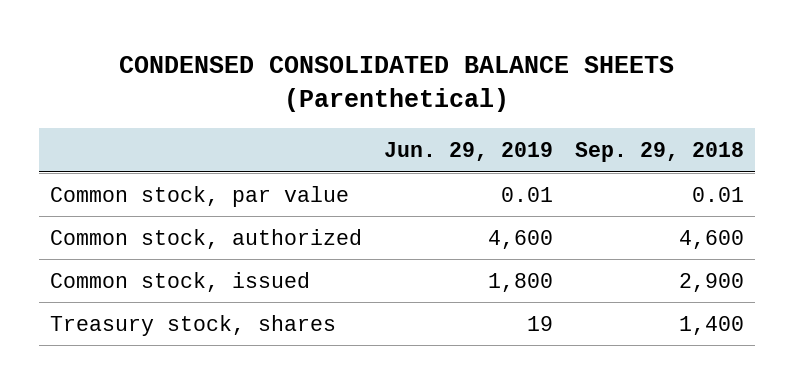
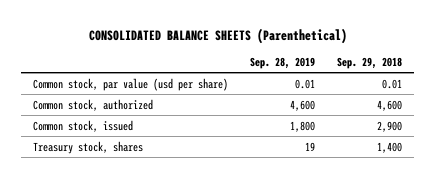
[118,56,674,112] CONDENSED CONSOLIDATED BALANCE SHEETS (Parenthetical) -> [88,27,347,44] CONSOLIDATED BALANCE SHEETS (Parenthetical)
[383,142,553,162] Jun. 29, 2019 -> none
none -> [250,56,316,69] Sep. 28, 2019
[50,185,350,207] Common stock, par value -> [32,77,228,91] Common stock, par value (usd per share)

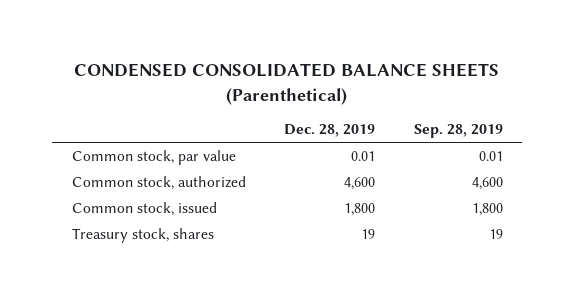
[88,27,347,44] CONSOLIDATED BALANCE SHEETS (Parenthetical) -> [74,63,500,105] CONDENSED CONSOLIDATED BALANCE SHEETS (Parenthetical)
[337,56,403,69] Sep. 29, 2018 -> none
none -> [284,124,376,138] Dec. 28, 2019
[32,77,228,91] Common stock, par value (usd per share) -> [71,150,236,166] Common stock, par value

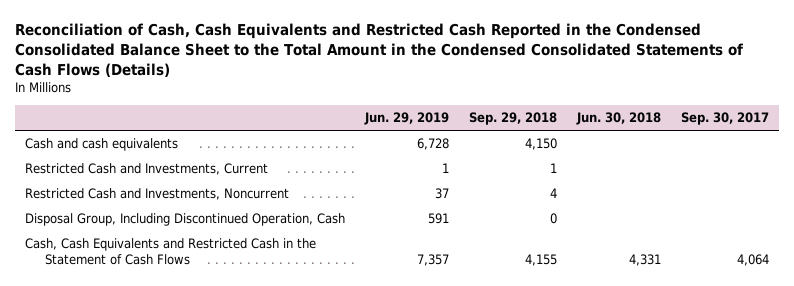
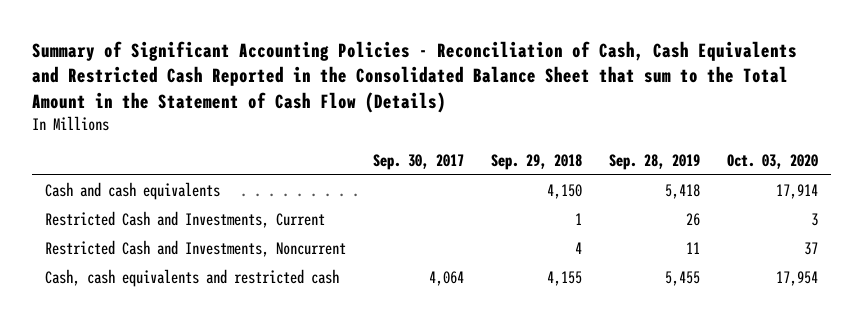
[14,22,743,77] Reconciliation of Cash, Cash Equivalents and Restricted Cash Reported in the Condensed Consolidated Balance Sheet to the Total Amount in the Condensed Consolidated Statements of Cash Flows (Details) -> [31,40,797,113] Summary of Significant Accounting Policies - Reconciliation of Cash, Cash Equivalents and Restricted Cash Reported in the Consolidated Balance Sheet that sum to the Total Amount in the Statement of Cash Flow (Details)
[363,112,449,126] Jun. 29, 2019 -> none
[576,112,662,126] Jun. 30, 2018 -> none
none -> [608,154,700,171] Sep. 28, 2019
none -> [726,154,818,170] Oct. 03, 2020
[24,213,345,227] Disposal Group, Including Discontinued Operation, Cash -> none
[24,238,316,265] Cash, Cash Equivalents and Restricted Cash in the Statement of Cash Flows -> [45,269,340,288] Cash, cash equivalents and restricted cash

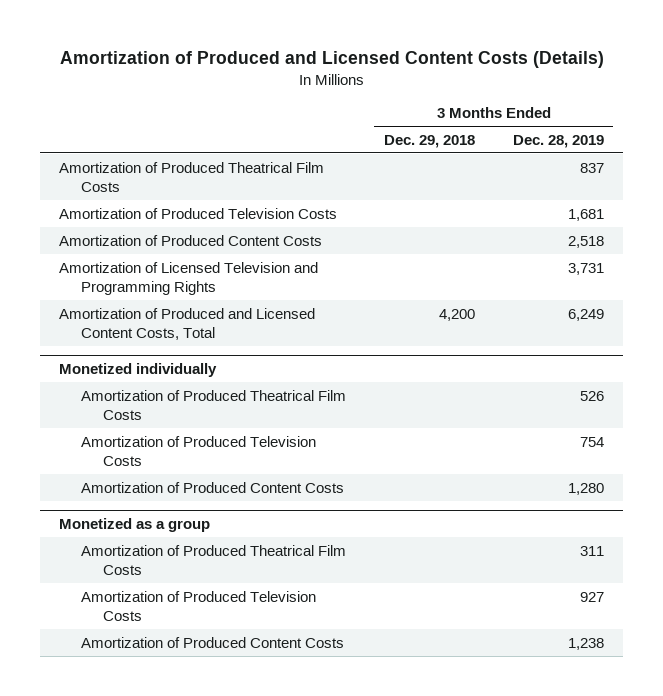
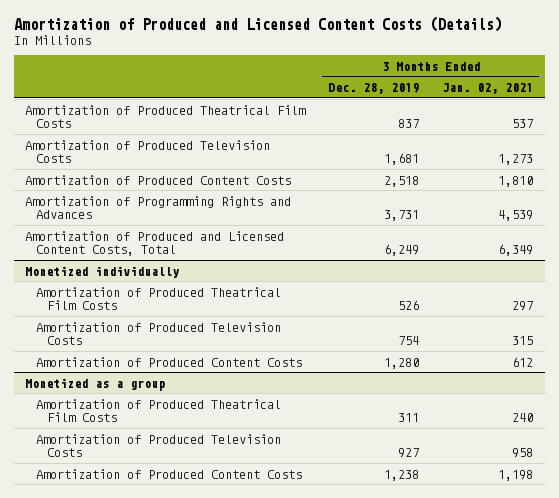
[383,134,475,148] Dec. 29, 2018 -> none
none -> [442,83,534,95] Jan. 02, 2021
[59,261,319,295] Amortization of Licensed Television and Programming Rights -> [25,195,292,220] Amortization of Programming Rights and Advances

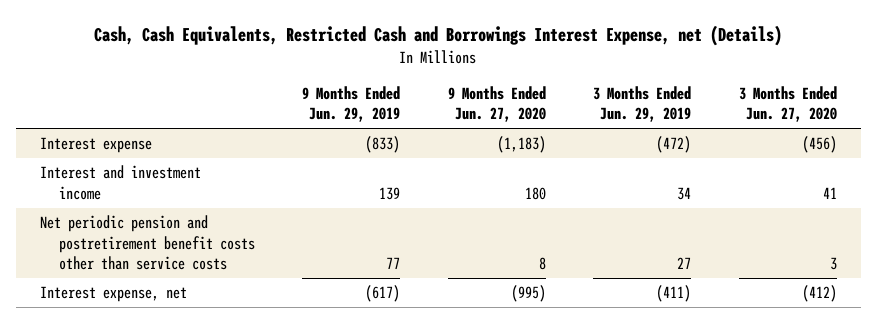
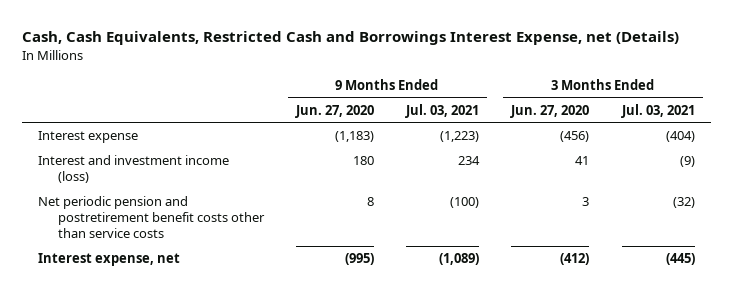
[302,85,401,123] 9 Months Ended Jun. 29, 2019 -> none
[593,85,692,123] 3 Months Ended Jun. 29, 2019 -> none
none -> [405,103,480,118] Jul. 03, 2021
none -> [620,103,695,118] Jul. 03, 2021
[39,165,201,200] Interest and investment income -> [38,155,230,183] Interest and investment income (loss)

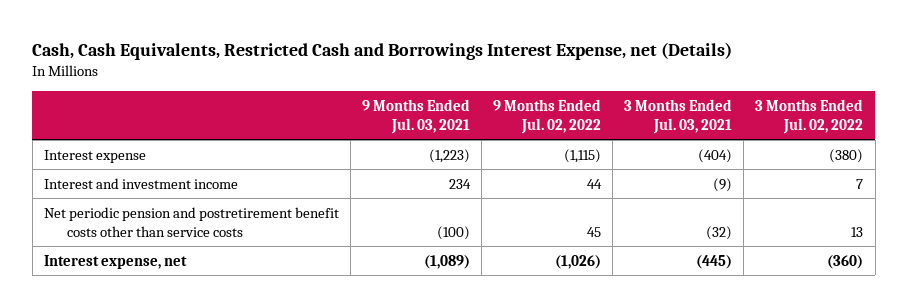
[294,104,374,118] Jun. 27, 2020 -> none
[510,104,590,118] Jun. 27, 2020 -> none
none -> [493,98,602,135] 9 Months Ended Jul. 02, 2022
none -> [755,98,864,135] 3 Months Ended Jul. 02, 2022
[38,155,230,183] Interest and investment income (loss) -> [43,177,238,189] Interest and investment income

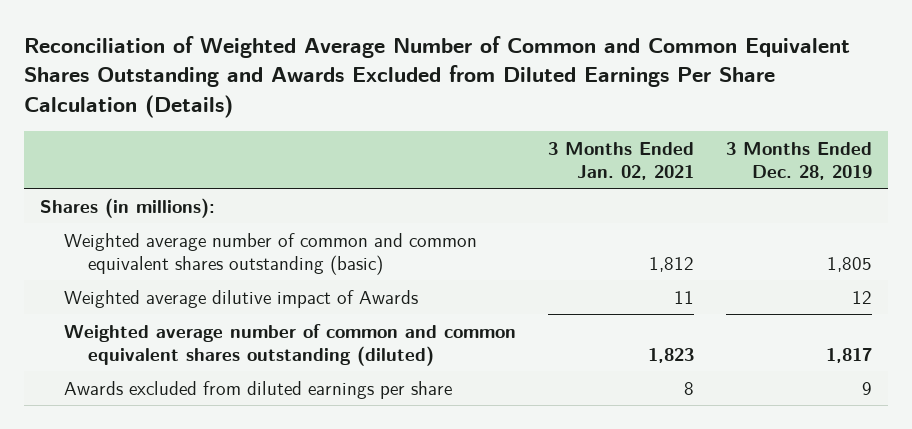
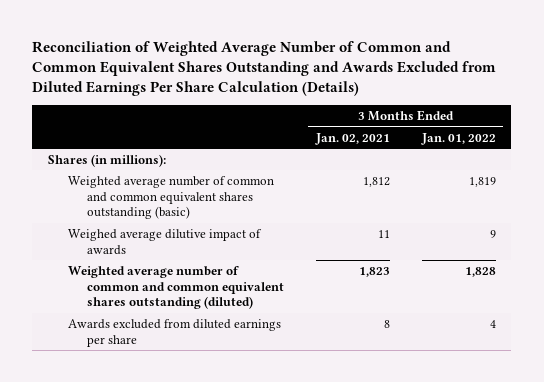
[725,141,872,180] 3 Months Ended Dec. 28, 2019 -> none
none -> [420,132,496,145] Jan. 01, 2022
[63,289,418,308] Weighted average dilutive impact of Awards -> [67,228,262,255] Weighed average dilutive impact of awards

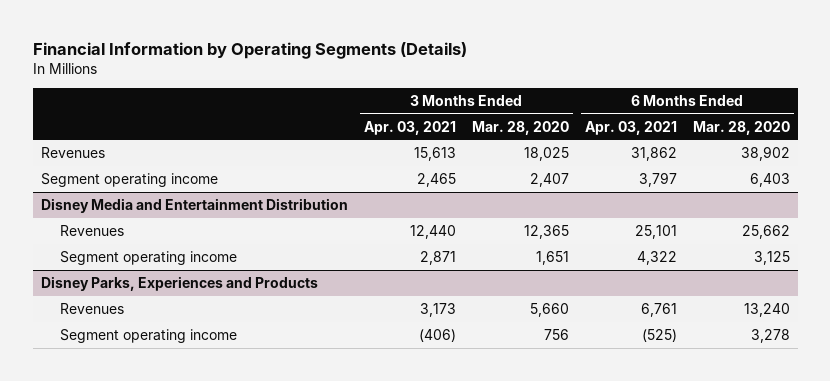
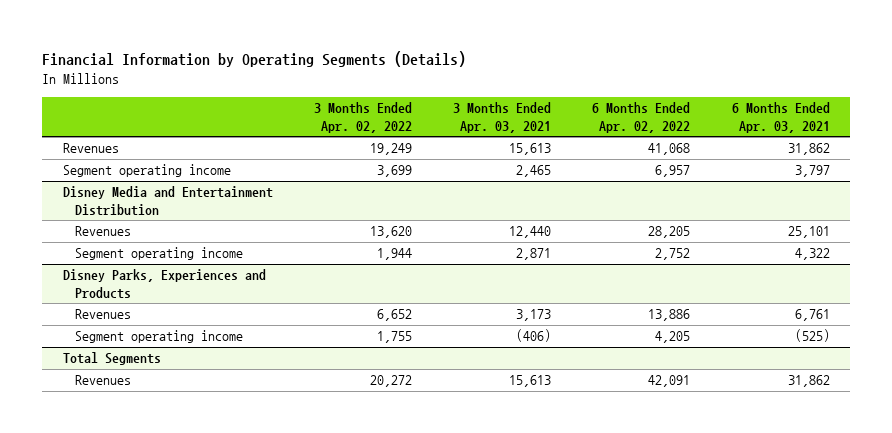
[471,120,569,135] Mar. 28, 2020 -> none
[692,120,790,135] Mar. 28, 2020 -> none
none -> [313,102,412,133] 3 Months Ended Apr. 02, 2022
none -> [592,102,691,133] 6 Months Ended Apr. 02, 2022
none -> [62,352,161,366] Total Segments
none -> [74,375,131,386] Revenues

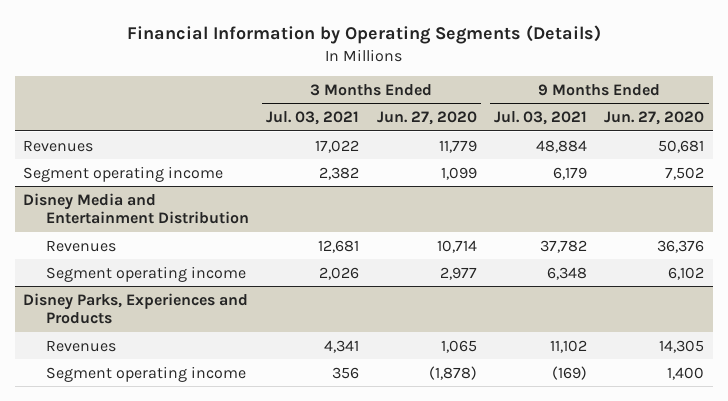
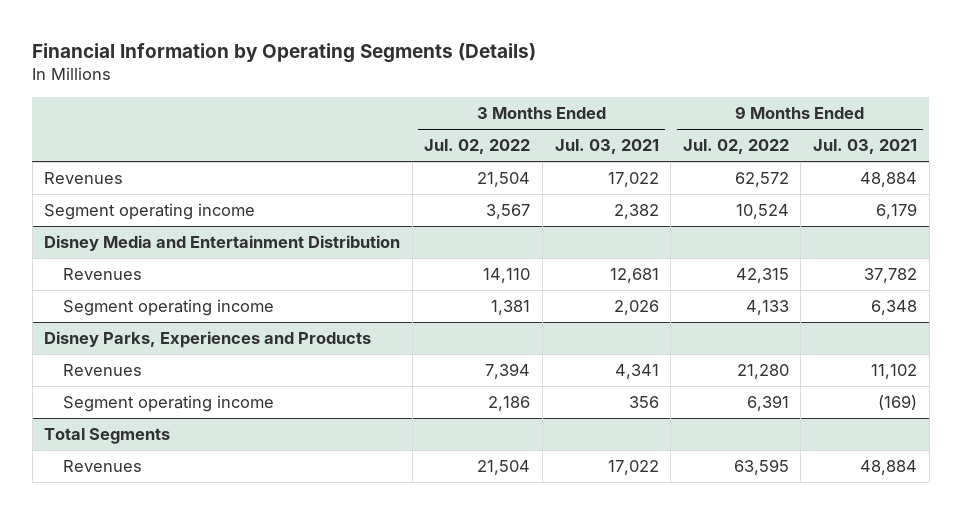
[376,111,477,126] Jun. 27, 2020 -> none
[604,111,705,126] Jun. 27, 2020 -> none
none -> [424,139,531,155] Jul. 02, 2022
none -> [682,139,789,155] Jul. 02, 2022
none -> [44,428,171,445] Total Segments
none -> [62,460,142,473] Revenues

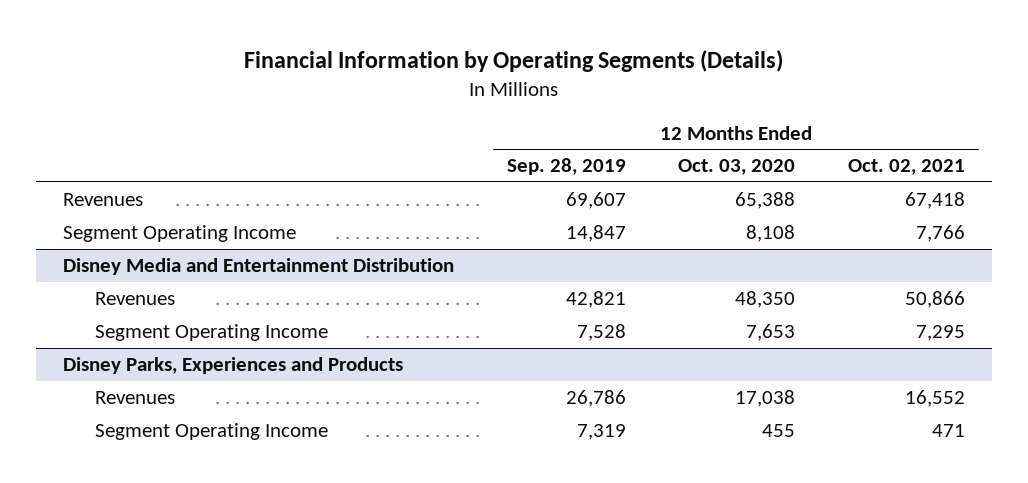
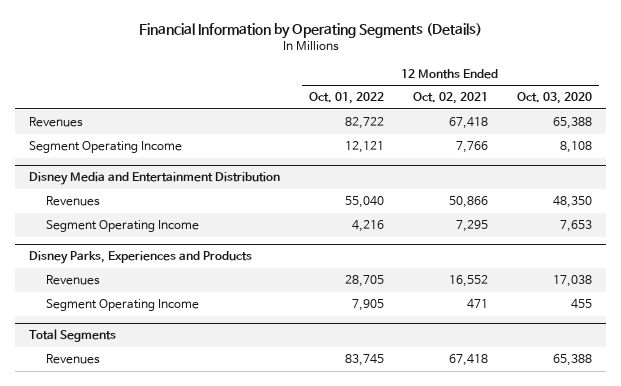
[506,158,626,176] Sep. 28, 2019 -> none
none -> [309,92,385,105] Oct. 01, 2022
none -> [29,329,117,343] Total Segments
none -> [46,354,101,365] Revenues

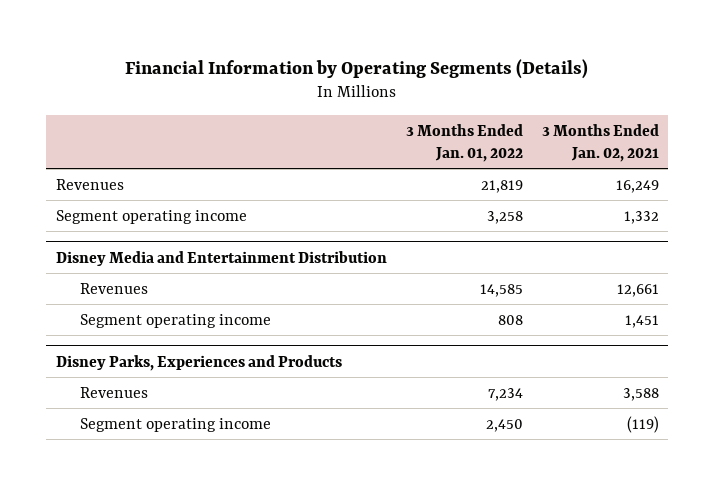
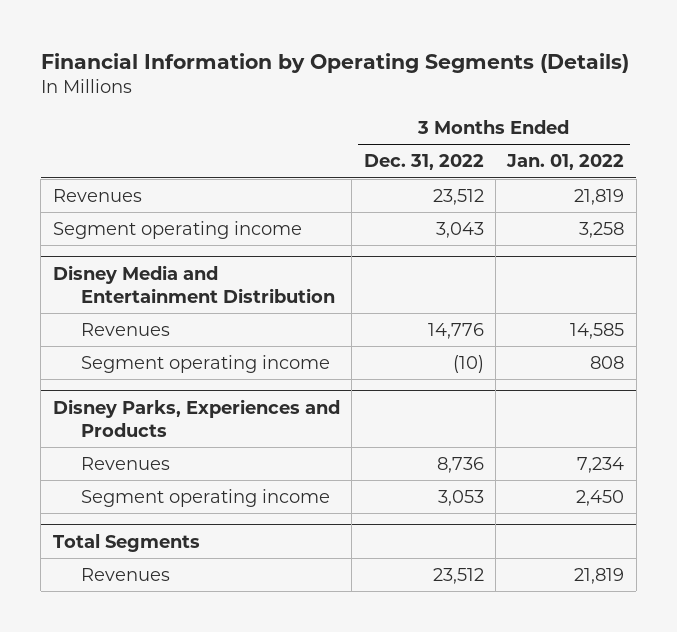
[541,123,659,162] 3 Months Ended Jan. 02, 2021 -> none
none -> [363,154,484,171] Dec. 31, 2022
none -> [52,533,200,552] Total Segments
none -> [80,568,170,582] Revenues

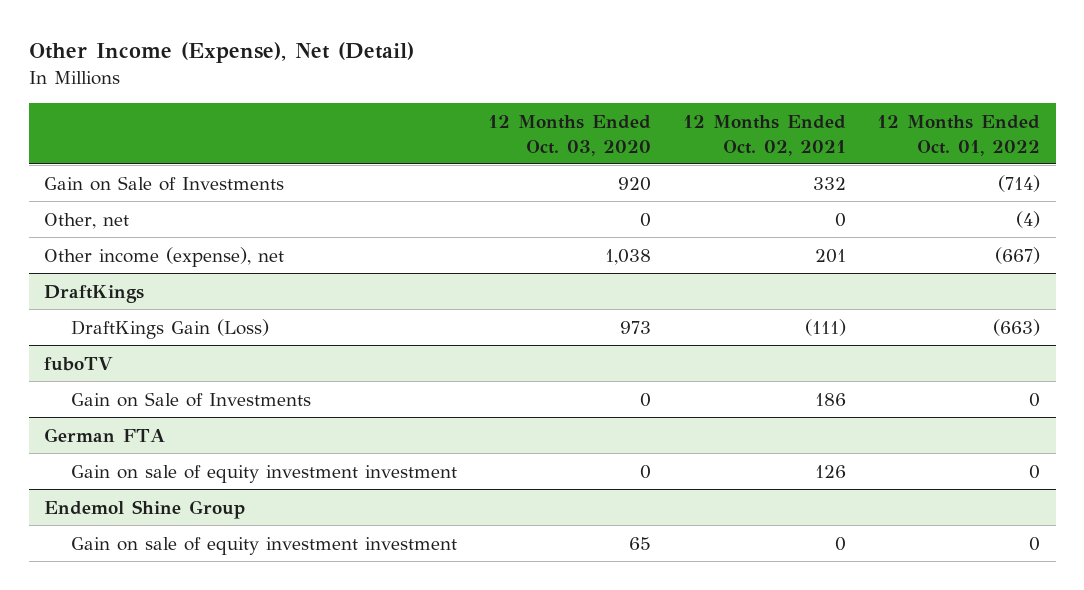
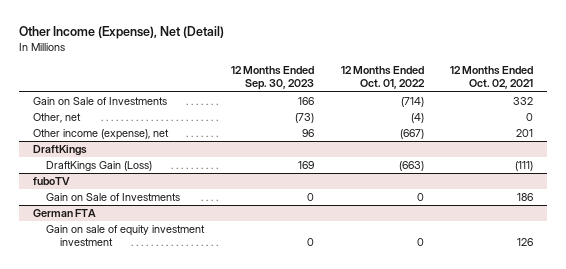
[488,114,652,156] 12 Months Ended Oct. 03, 2020 -> none
none -> [230,66,314,91] 12 Months Ended Sep. 30, 2023
[44,499,246,519] Endemol Shine Group -> none
[70,536,457,555] Gain on sale of equity investment investment -> none

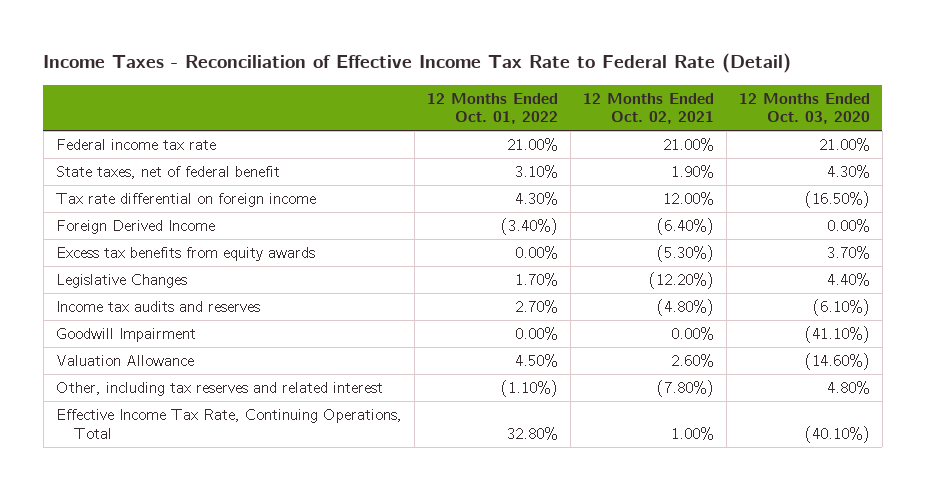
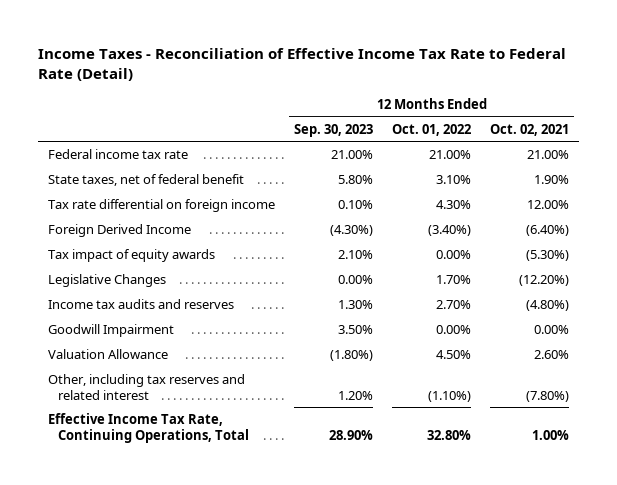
[738,92,870,125] 12 Months Ended Oct. 03, 2020 -> none
none -> [293,123,373,137] Sep. 30, 2023
[55,247,315,262] Excess tax benefits from equity awards -> [47,249,215,263] Tax impact of equity awards

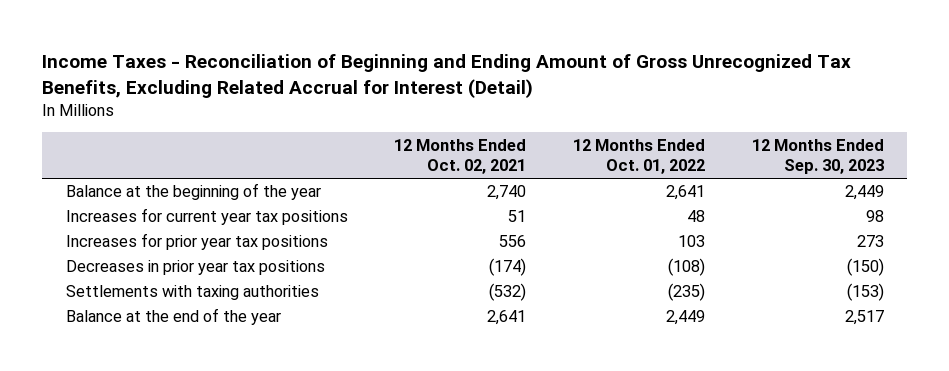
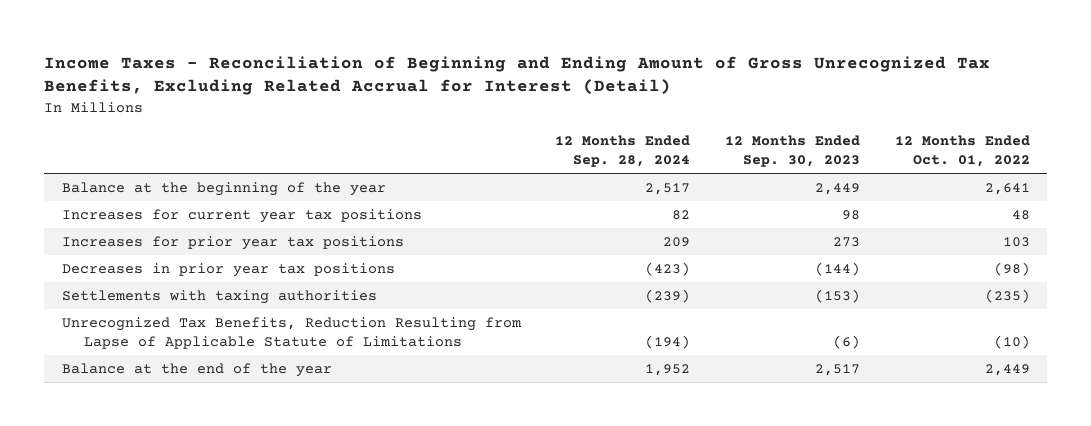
[394,138,527,175] 12 Months Ended Oct. 02, 2021 -> none
none -> [555,134,691,168] 12 Months Ended Sep. 28, 2024
[668,258,706,277] (108) -> [993,261,1030,276] (98)
[846,258,884,277] (150) -> [815,261,861,276] (144)
none -> [61,316,522,350] Unrecognized Tax Benefits, Reduction Resulting from Lapse of Applicable Statute of Limitations

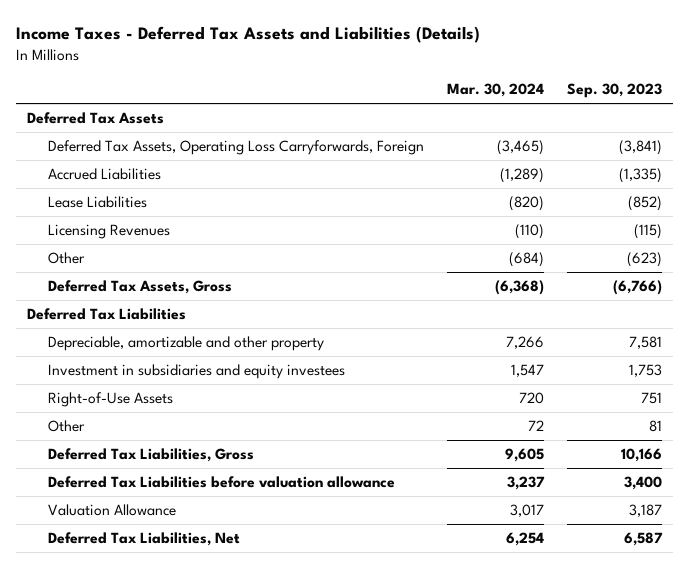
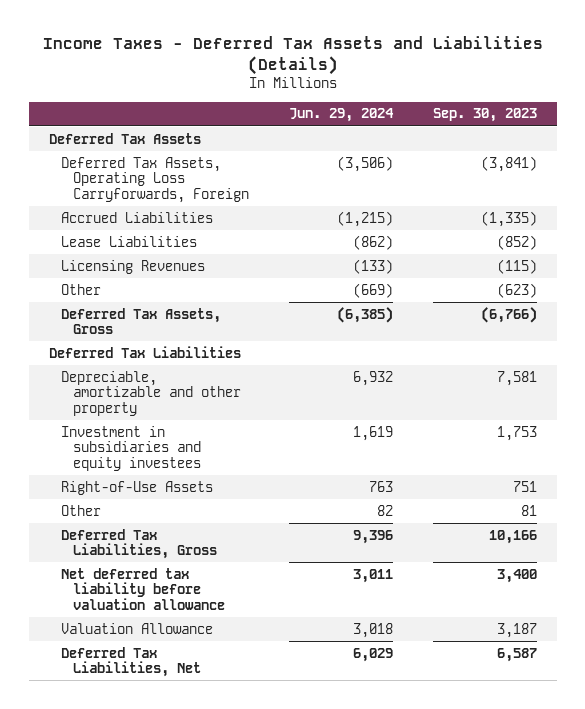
[446,83,544,98] Mar. 30, 2024 -> none
none -> [288,108,394,123] Jun. 29, 2024
[48,476,396,489] Deferred Tax Liabilities before valuation allowance -> [60,567,225,610] Net deferred tax liability before valuation allowance

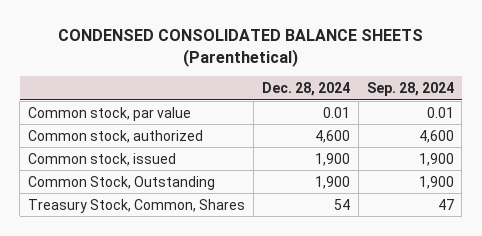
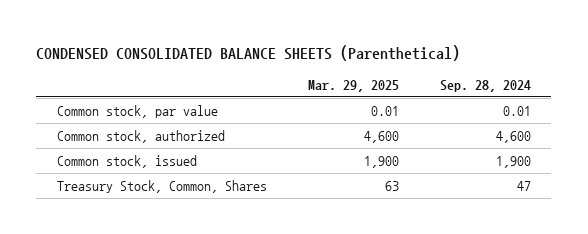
[261,82,350,97] Dec. 28, 2024 -> none
none -> [307,80,399,93] Mar. 29, 2025
[28,175,216,190] Common Stock, Outstanding -> none

